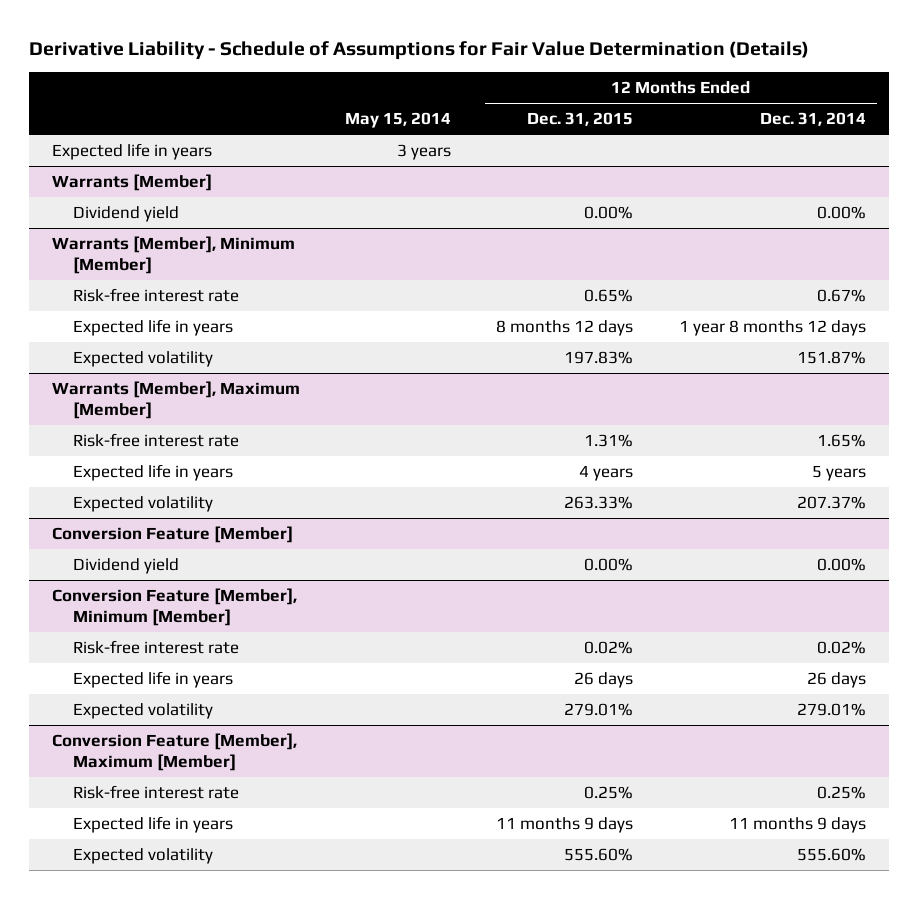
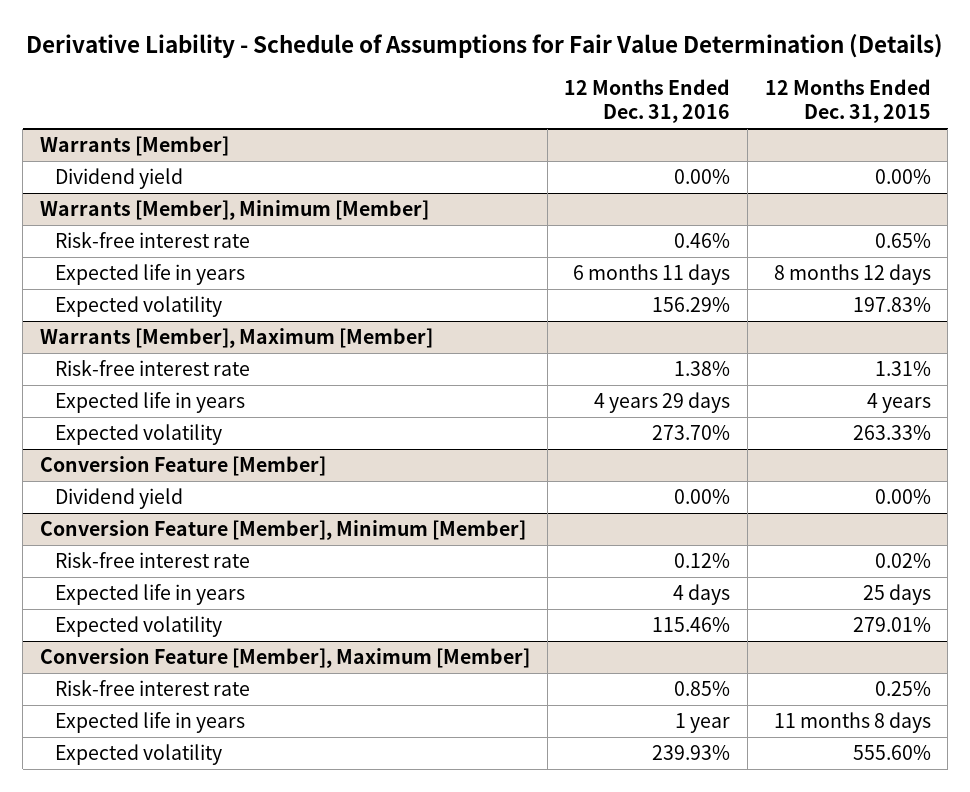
[345,112,452,129] May 15, 2014 -> none
[759,112,866,127] Dec. 31, 2014 -> none
none -> [564,79,731,123] 12 Months Ended Dec. 31, 2016
[51,143,212,161] Expected life in years -> none
[574,672,634,689] 26 days -> [862,584,931,606] 25 days
[496,817,634,834] 11 months 9 days -> [773,712,931,734] 11 months 8 days

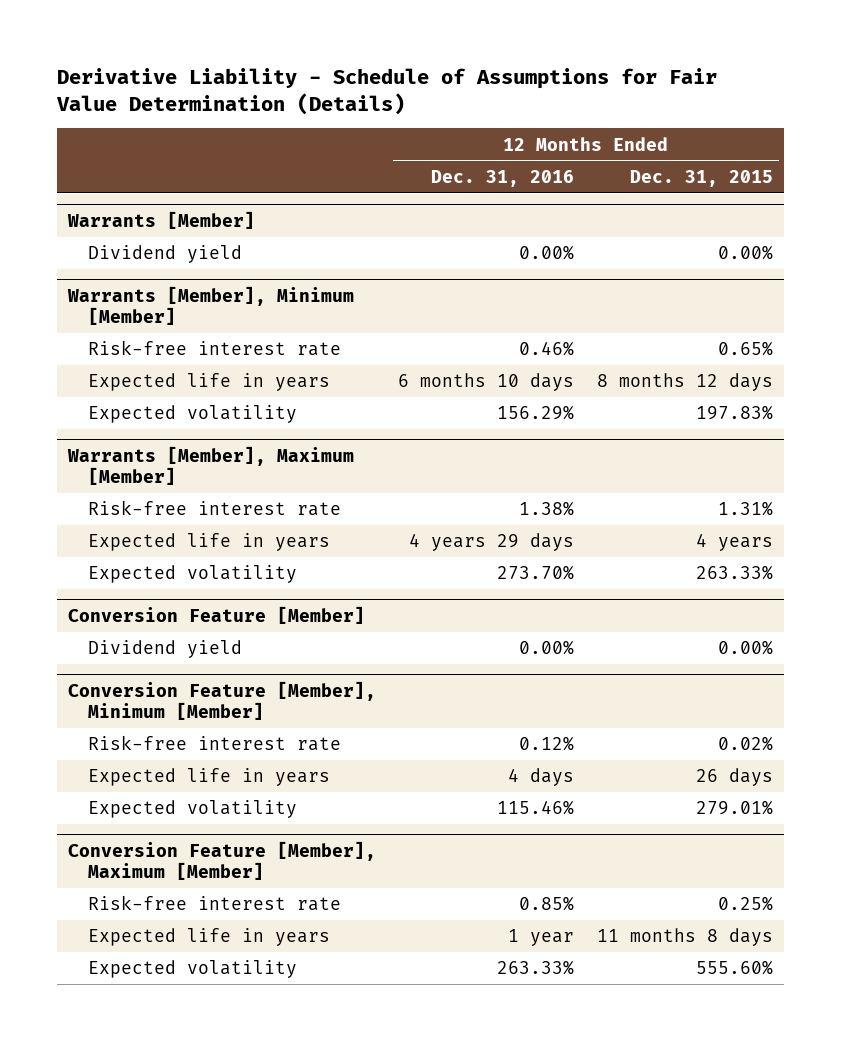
[573,264,731,286] 6 months 11 days -> [398,373,575,392] 6 months 10 days
[862,584,931,606] 25 days -> [695,768,773,787] 26 days
[652,745,731,761] 239.93% -> [497,960,575,976] 263.33%

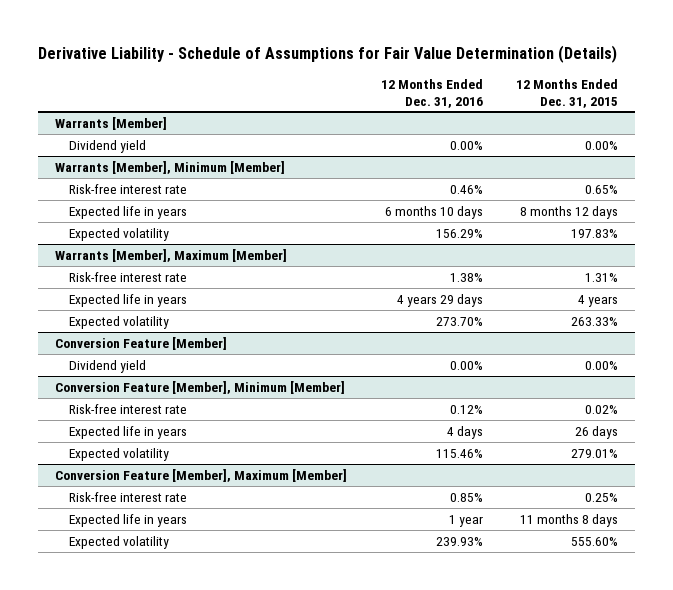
[497,960,575,976] 263.33% -> [435,536,483,546] 239.93%

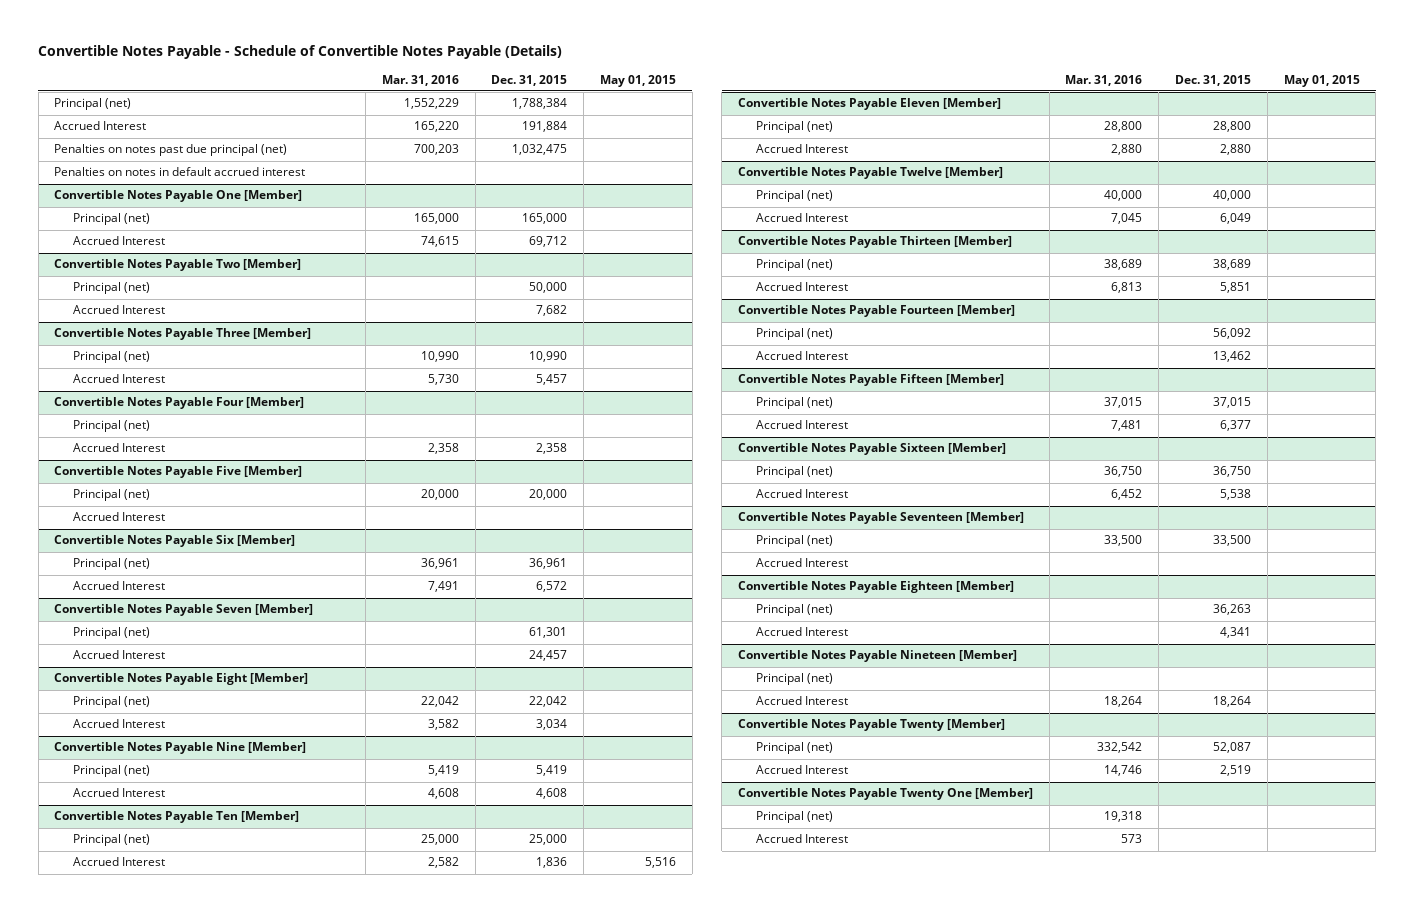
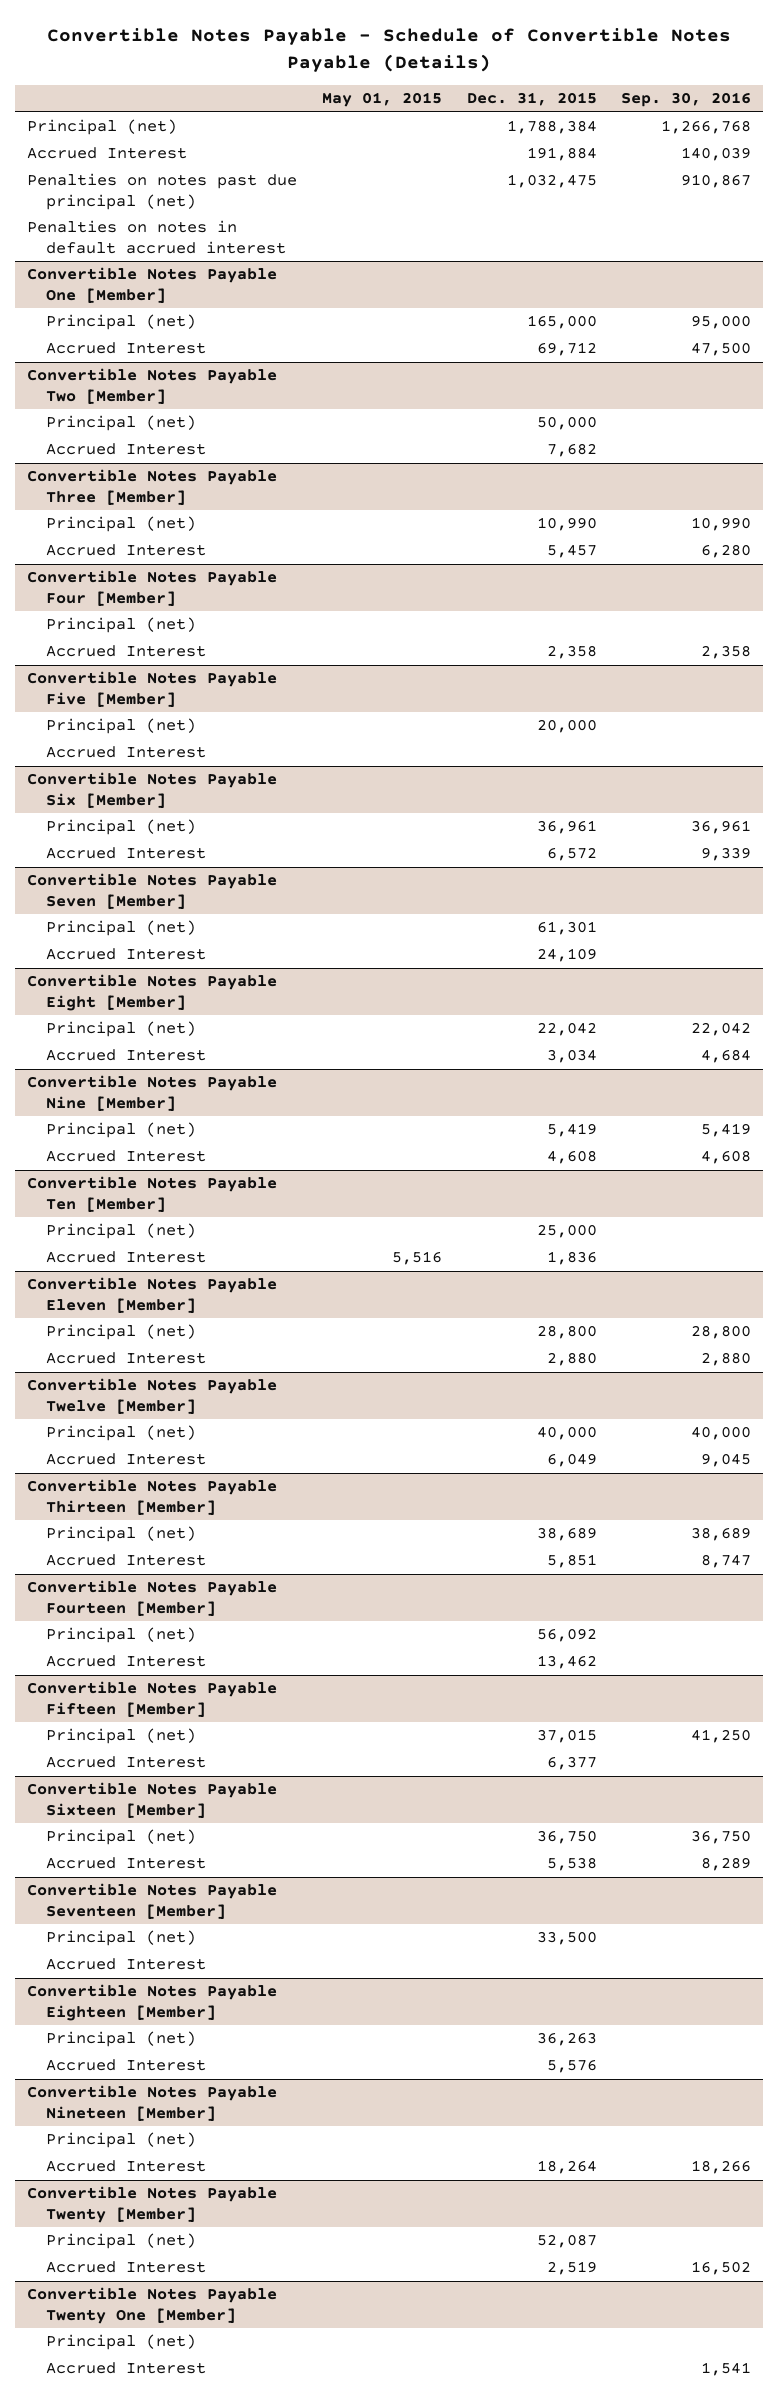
[381,74,459,86] Mar. 31, 2016 -> none
none -> [621,92,752,108] Sep. 30, 2016
[529,650,568,662] 24,457 -> [536,948,597,963] 24,109
[1219,627,1251,639] 4,341 -> [546,2059,597,2074] 5,576

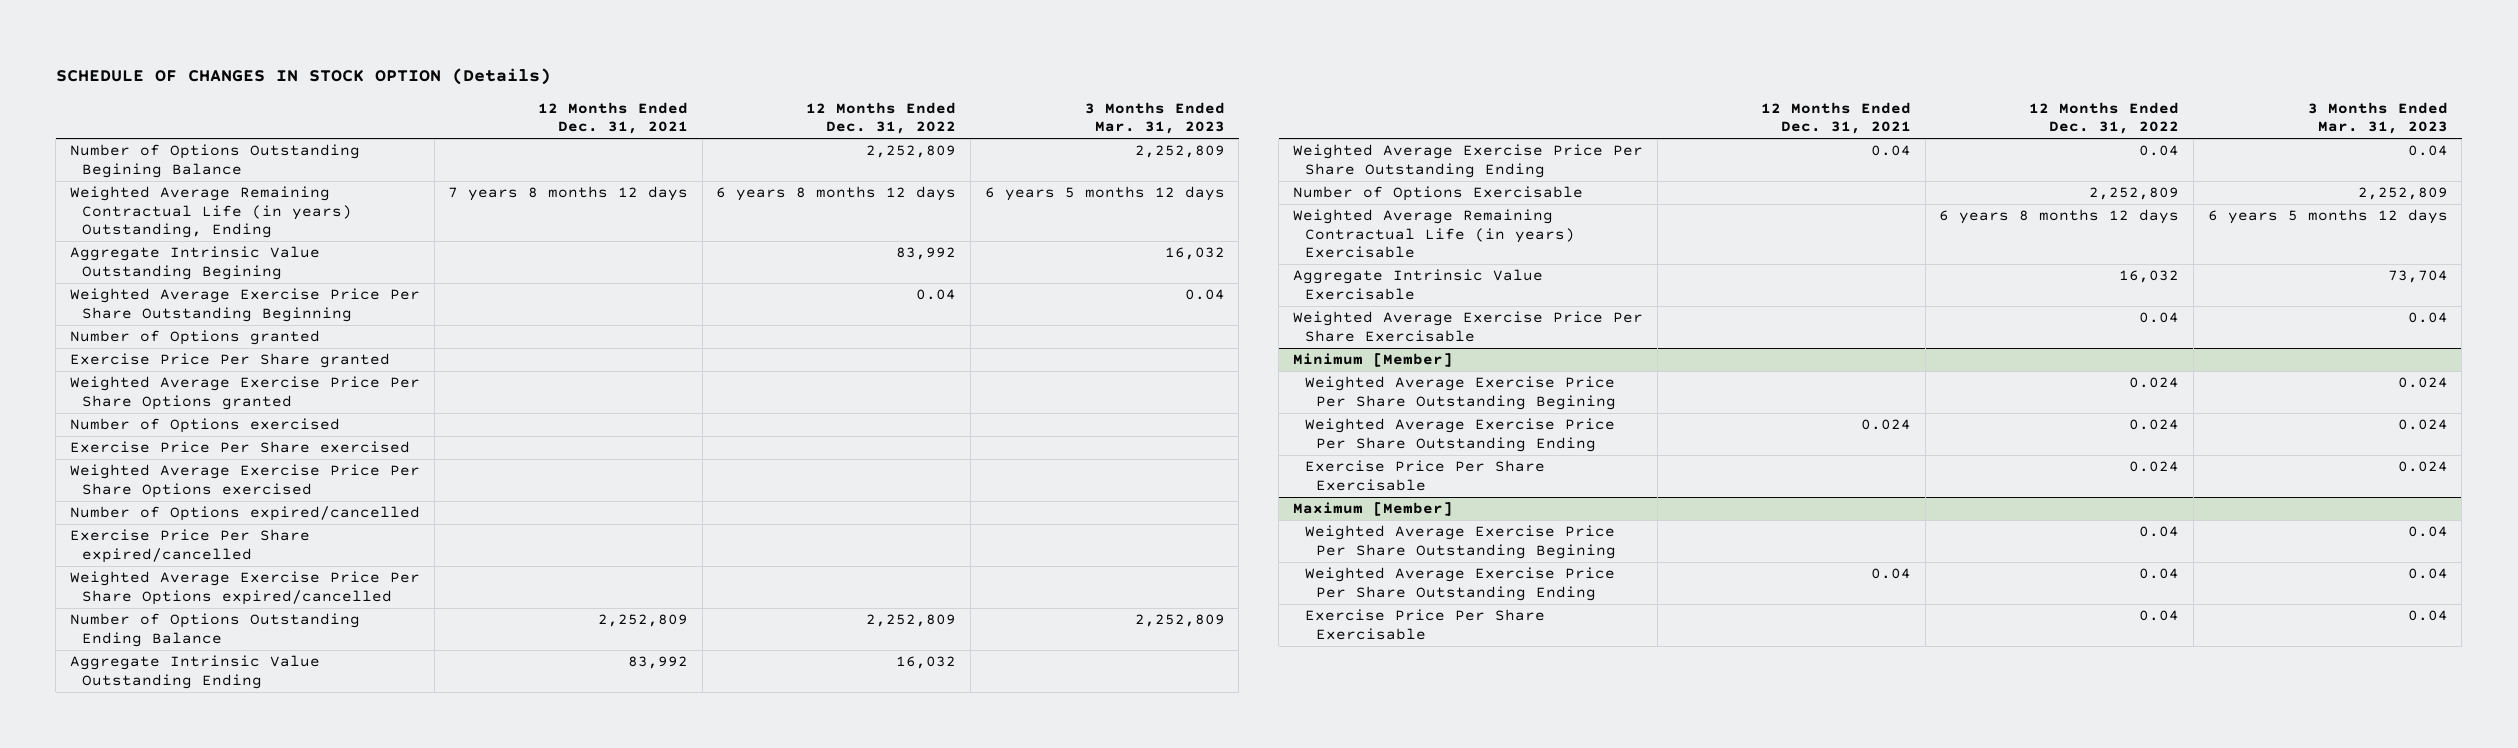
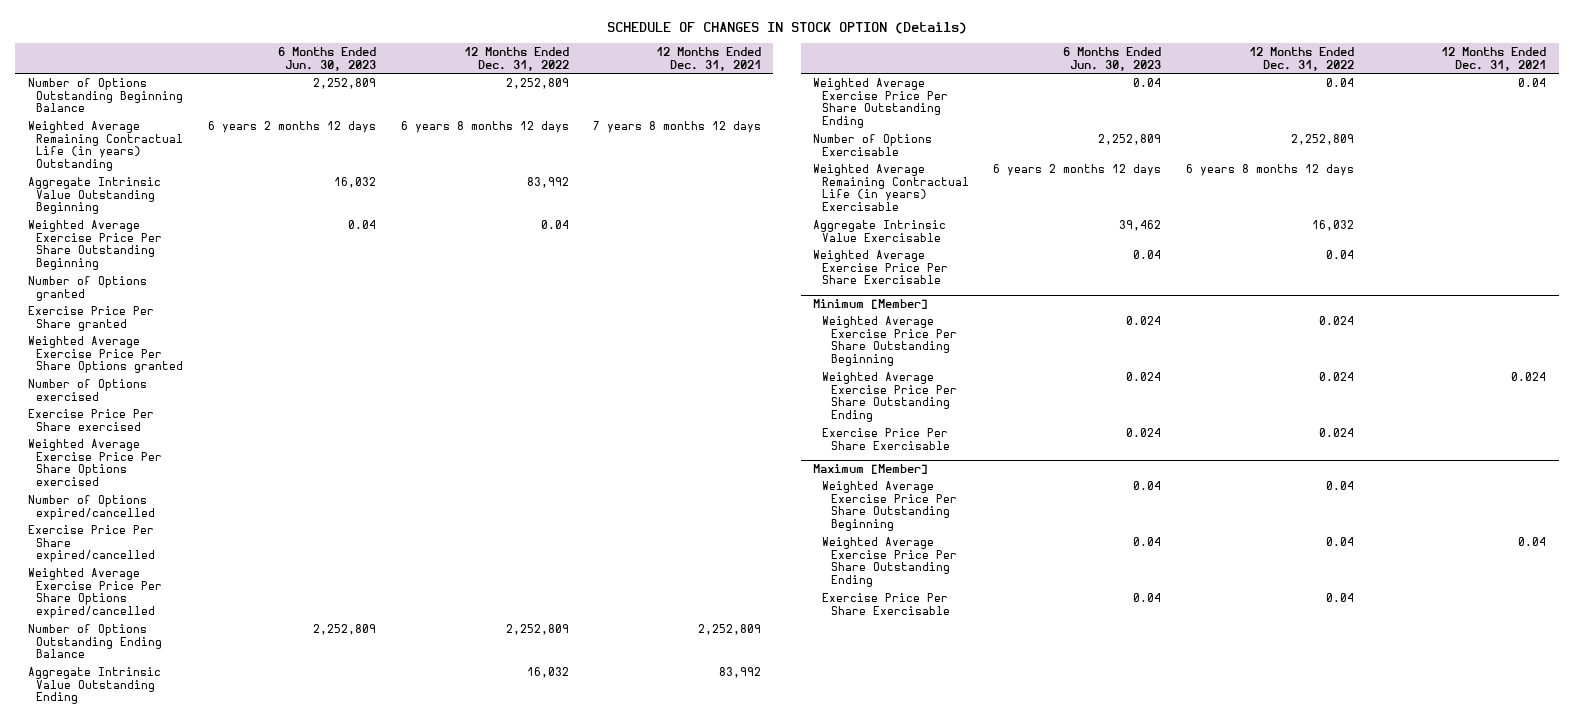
[1084,101,1225,135] 3 Months Ended Mar. 31, 2023 -> none
none -> [278,46,377,71] 6 Months Ended Jun. 30, 2023
[69,144,360,178] Number of Options Outstanding Begining Balance -> [27,77,184,113] Number of Options Outstanding Beginning Balance
[69,186,352,239] Weighted Average Remaining Contractual Life (in years) Outstanding, Ending -> [27,120,184,172] Weighted Average Remaining Contractual Life (in years) Outstanding
[69,246,320,280] Aggregate Intrinsic Value Outstanding Begining -> [27,176,161,215] Aggregate Intrinsic Value Outstanding Beginning
[1304,376,1617,410] Weighted Average Exercise Price Per Share Outstanding Begining -> [821,315,957,367] Weighted Average Exercise Price Per Share Outstanding Beginning
[1304,525,1617,559] Weighted Average Exercise Price Per Share Outstanding Begining -> [821,480,957,532] Weighted Average Exercise Price Per Share Outstanding Beginning

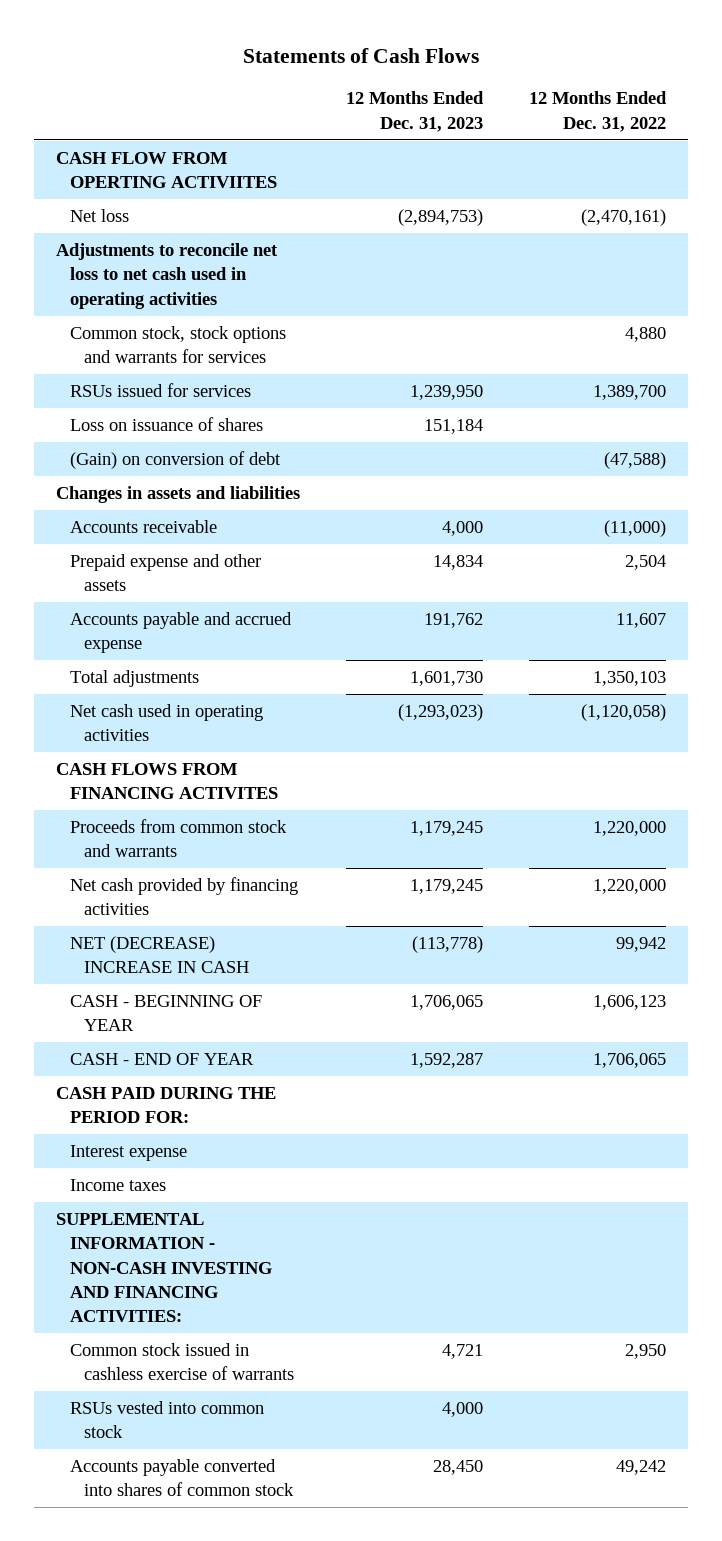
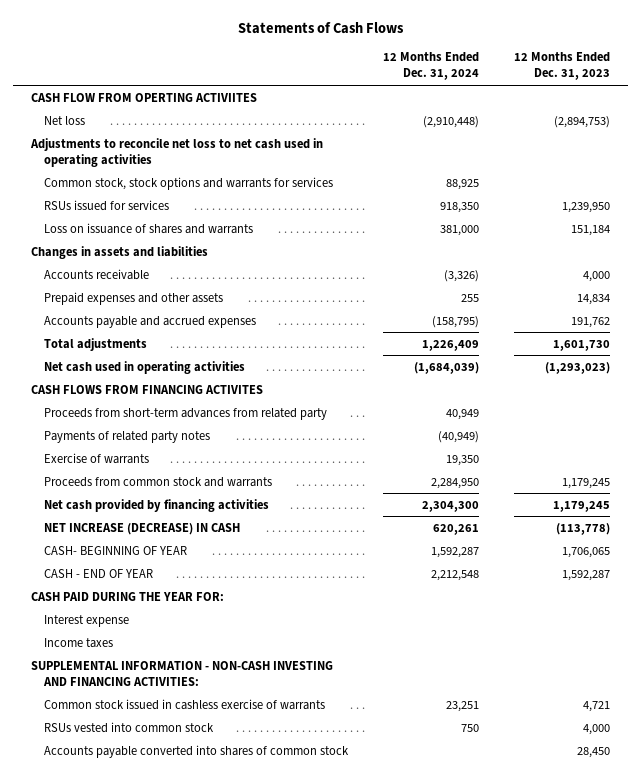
[528,91,667,132] 12 Months Ended Dec. 31, 2022 -> none
none -> [382,52,479,81] 12 Months Ended Dec. 31, 2024
[70,451,282,470] (Gain) on conversion of debt -> none
[70,417,264,432] Loss on issuance of shares -> [43,222,253,234] Loss on issuance of shares and warrants
[70,554,262,592] Prepaid expense and other assets -> [43,291,223,305] Prepaid expenses and other assets
[70,612,293,654] Accounts payable and accrued expense -> [43,315,256,328] Accounts payable and accrued expenses
none -> [43,407,327,420] Proceeds from short-term advances from related party
none -> [43,430,210,443] Payments of related party notes
none -> [43,452,149,464] Exercise of warrants
[70,936,249,974] NET (DECREASE) INCREASE IN CASH -> [43,522,240,535] NET INCREASE (DECREASE) IN CASH
[70,995,263,1032] CASH - BEGINNING OF YEAR -> [43,545,187,555] CASH- BEGINNING OF YEAR
[56,1087,277,1124] CASH PAID DURING THE PERIOD FOR: -> [30,591,224,601] CASH PAID DURING THE YEAR FOR:

